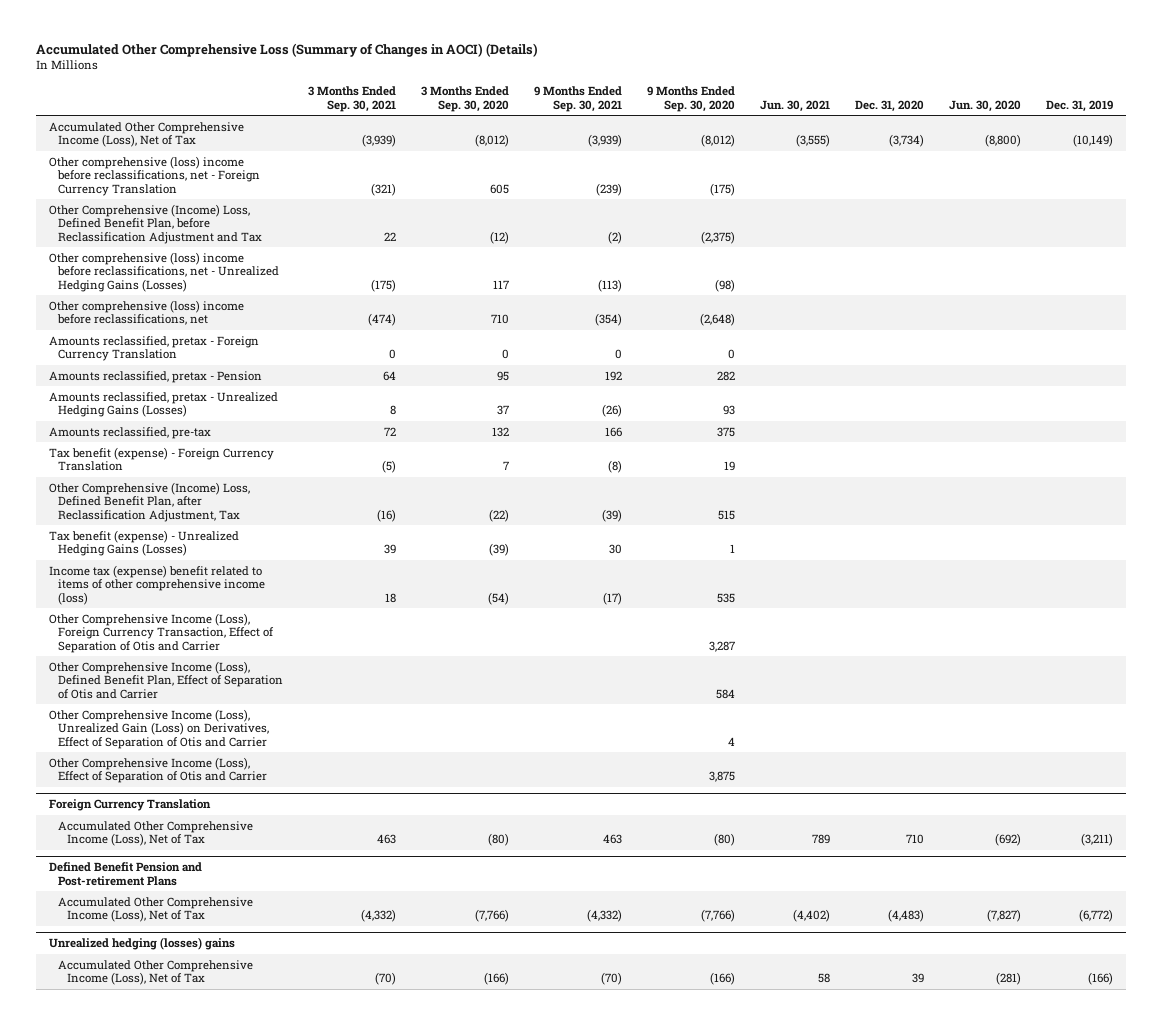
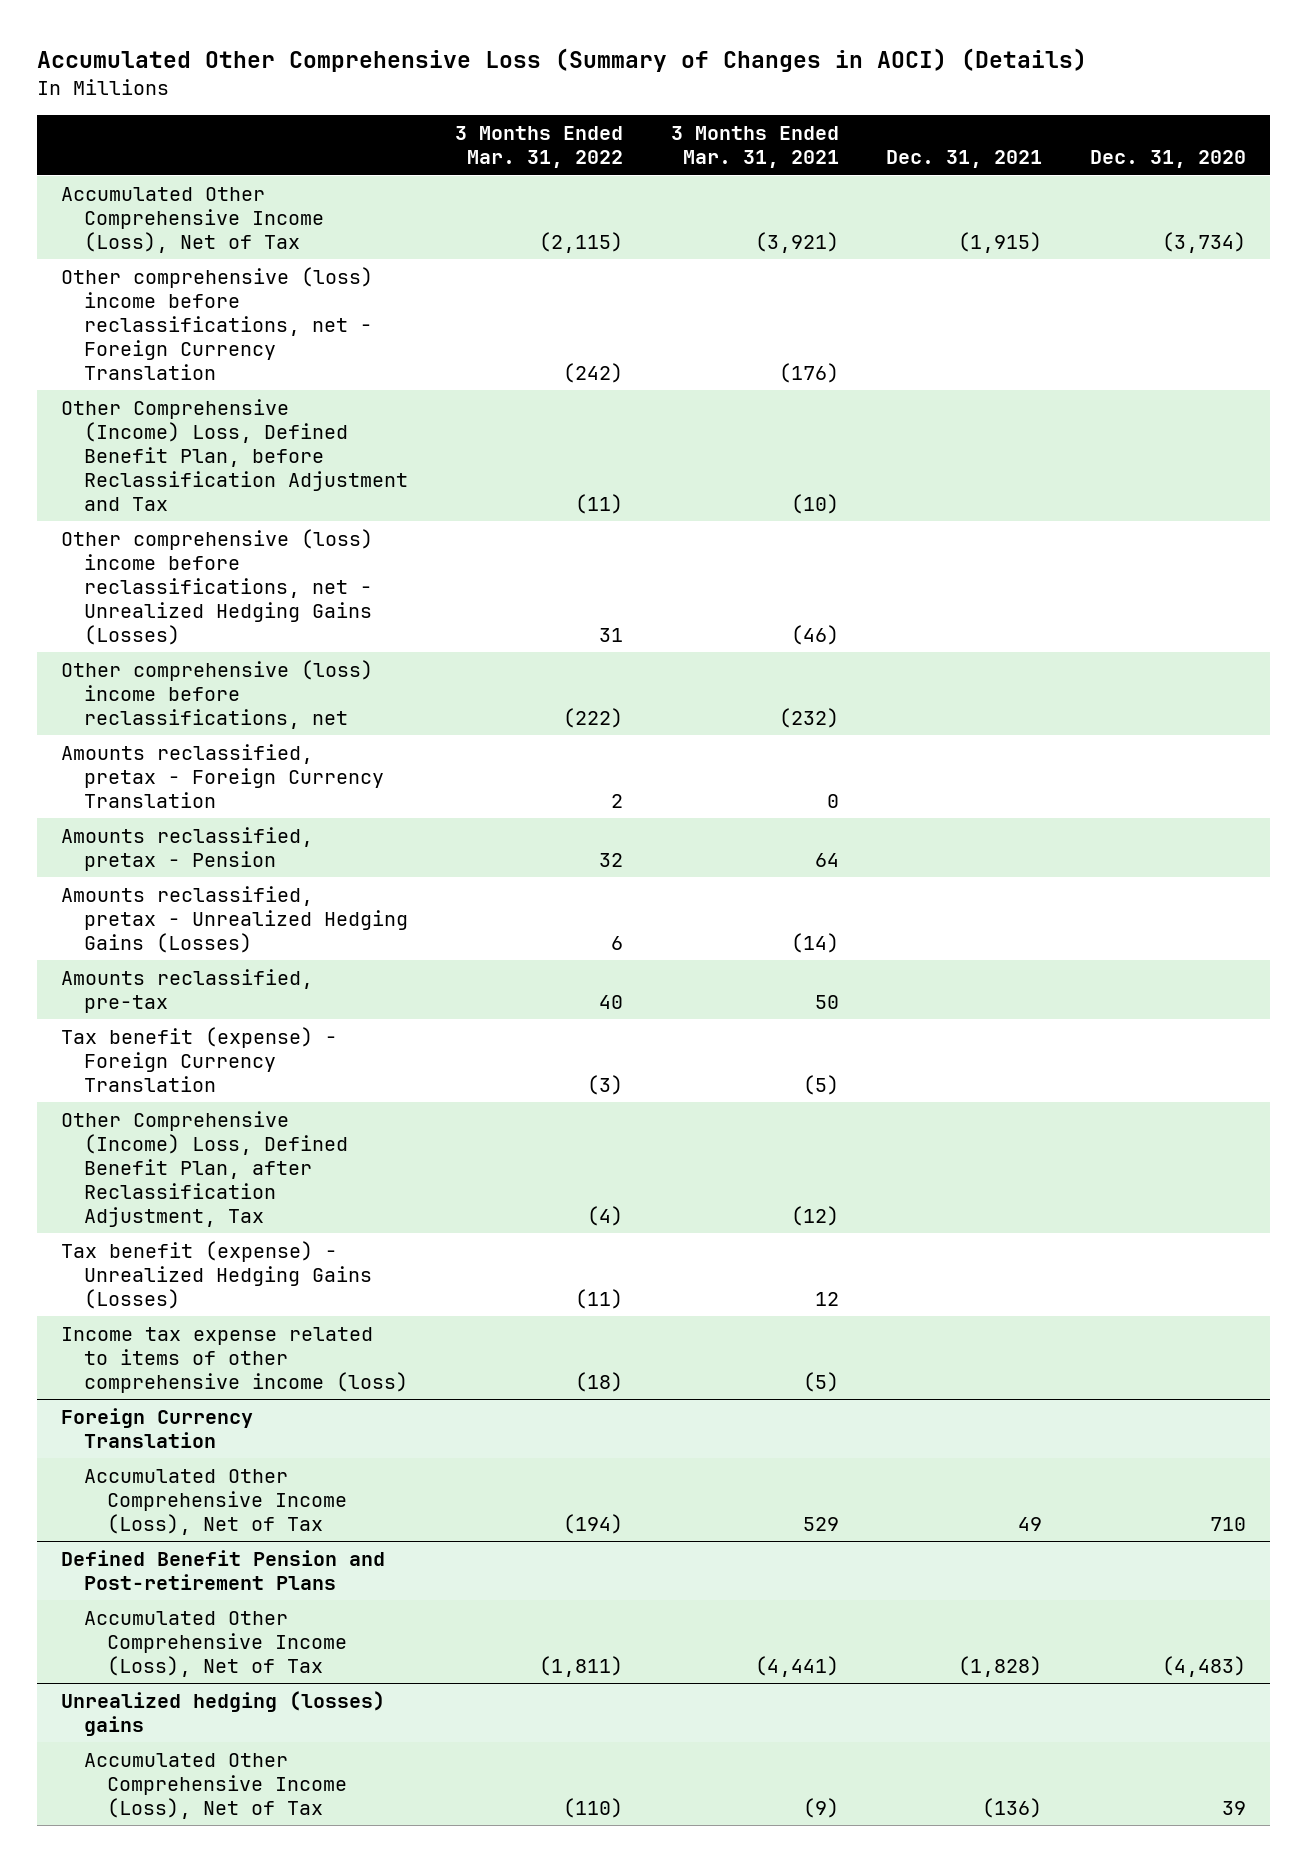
[307,86,396,112] 3 Months Ended Sep. 30, 2021 -> none
[420,86,509,112] 3 Months Ended Sep. 30, 2020 -> none
[533,86,622,112] 9 Months Ended Sep. 30, 2021 -> none
[646,86,735,112] 9 Months Ended Sep. 30, 2020 -> none
[759,99,830,112] Jun. 30, 2021 -> none
[949,99,1022,112] Jun. 30, 2020 -> none
[1046,99,1114,112] Dec. 31, 2019 -> none
none -> [455,126,624,169] 3 Months Ended Mar. 31, 2022
none -> [670,126,839,169] 3 Months Ended Mar. 31, 2021
none -> [886,150,1043,169] Dec. 31, 2021
[48,612,274,653] Other Comprehensive Income (Loss), Foreign Currency Transaction, Effect of Separation of Otis and Carrier -> none
[48,660,283,699] Other Comprehensive Income (Loss), Defined Benefit Plan, Effect of Separation of Otis and Carrier -> none
[48,708,269,749] Other Comprehensive Income (Loss), Unrealized Gain (Loss) on Derivatives, Effect of Separation of Otis and Carrier -> none
[48,756,267,784] Other Comprehensive Income (Loss), Effect of Separation of Otis and Carrier -> none
[48,564,265,605] Income tax (expense) benefit related to items of other comprehensive income (loss) -> [60,1326,408,1394] Income tax expense related to items of other comprehensive income (loss)

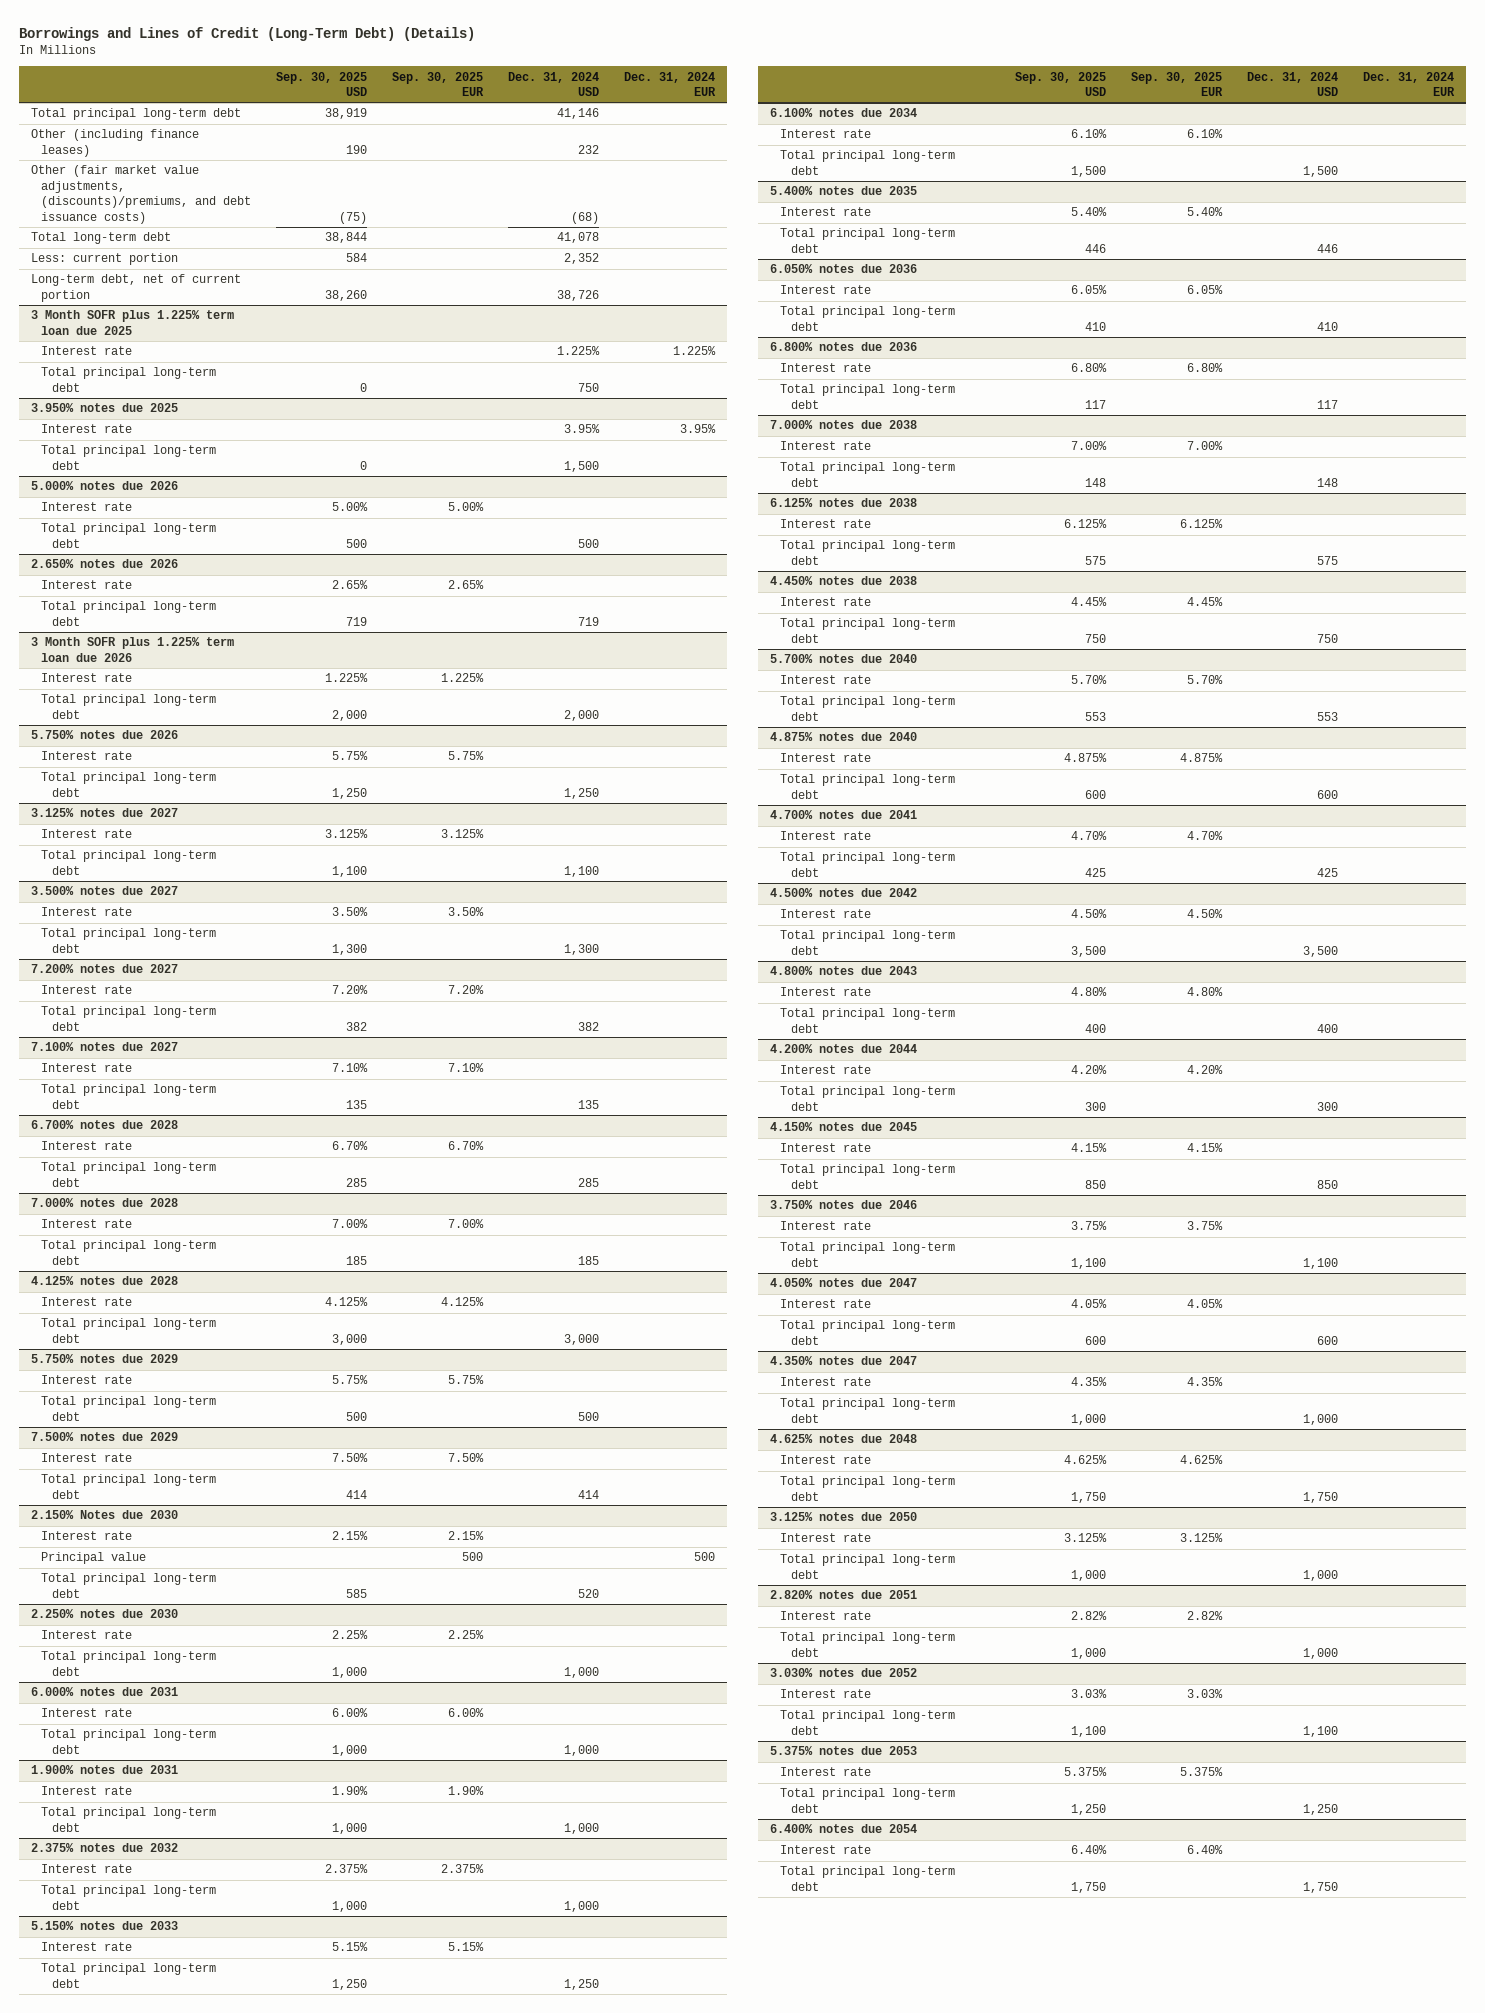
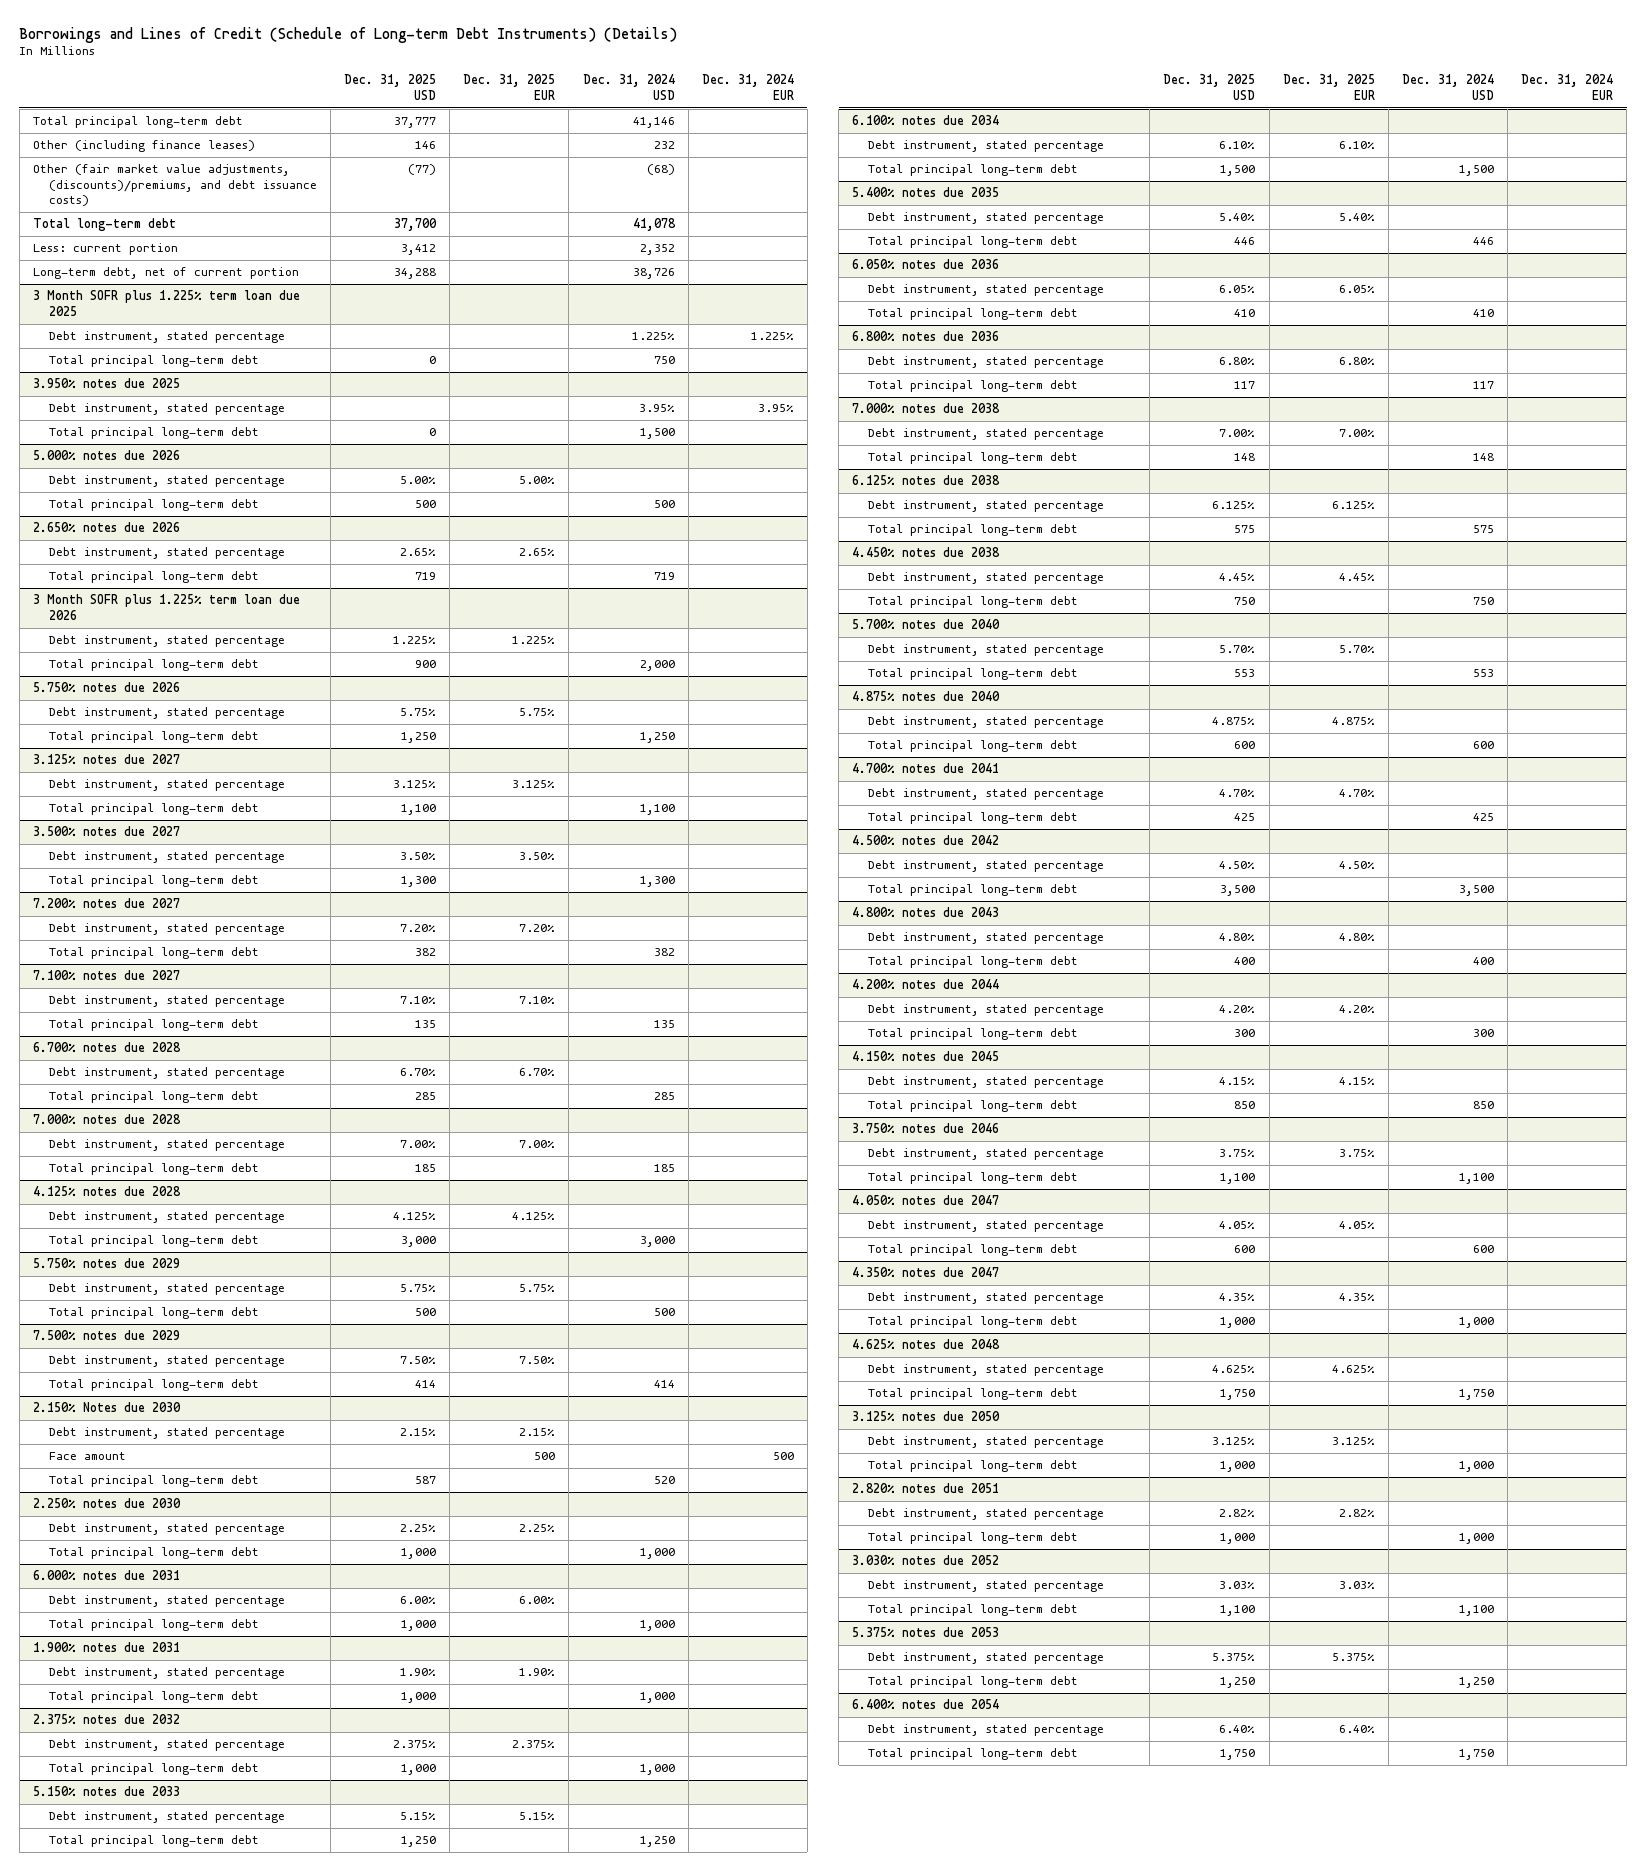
[18,26,475,41] Borrowings and Lines of Credit (Long-Term Debt) (Details) -> [19,26,678,43] Borrowings and Lines of Credit (Schedule of Long-term Debt Instruments) (Details)
[276,71,368,97] Sep. 30, 2025 USD -> none
[392,71,485,97] Sep. 30, 2025 EUR -> none
none -> [343,74,436,100] Dec. 31, 2025 USD
none -> [463,74,556,100] Dec. 31, 2025 EUR
[41,346,133,356] Interest rate -> [48,331,285,344] Debt instrument, stated percentage
[41,424,133,434] Interest rate -> [48,403,285,416] Debt instrument, stated percentage
[41,502,133,512] Interest rate -> [48,475,285,488] Debt instrument, stated percentage
[41,580,133,590] Interest rate -> [48,547,285,560] Debt instrument, stated percentage
[41,673,133,683] Interest rate -> [48,635,285,648] Debt instrument, stated percentage
[41,751,133,761] Interest rate -> [48,707,285,720] Debt instrument, stated percentage
[41,829,133,839] Interest rate -> [48,779,285,792] Debt instrument, stated percentage
[41,907,133,917] Interest rate -> [48,851,285,864] Debt instrument, stated percentage
[41,985,133,995] Interest rate -> [48,923,285,936] Debt instrument, stated percentage
[41,1063,133,1073] Interest rate -> [48,995,285,1008] Debt instrument, stated percentage
[41,1141,133,1151] Interest rate -> [48,1067,285,1080] Debt instrument, stated percentage
[41,1219,133,1229] Interest rate -> [48,1139,285,1152] Debt instrument, stated percentage
[41,1297,133,1307] Interest rate -> [48,1211,285,1224] Debt instrument, stated percentage
[41,1375,133,1385] Interest rate -> [48,1283,285,1296] Debt instrument, stated percentage
[41,1453,133,1463] Interest rate -> [48,1355,285,1368] Debt instrument, stated percentage
[41,1531,133,1541] Interest rate -> [48,1427,285,1440] Debt instrument, stated percentage
[41,1552,147,1565] Principal value -> [48,1452,126,1461] Face amount
[41,1630,133,1640] Interest rate -> [48,1523,285,1536] Debt instrument, stated percentage
[41,1708,133,1718] Interest rate -> [48,1595,285,1608] Debt instrument, stated percentage
[41,1786,133,1796] Interest rate -> [48,1667,285,1680] Debt instrument, stated percentage
[41,1864,133,1874] Interest rate -> [48,1739,285,1752] Debt instrument, stated percentage
[41,1942,133,1952] Interest rate -> [48,1811,285,1824] Debt instrument, stated percentage
[780,129,872,139] Interest rate -> [868,140,1105,153] Debt instrument, stated percentage
[780,207,872,217] Interest rate -> [868,212,1105,225] Debt instrument, stated percentage
[780,285,872,295] Interest rate -> [868,284,1105,297] Debt instrument, stated percentage
[780,363,872,373] Interest rate -> [868,356,1105,369] Debt instrument, stated percentage
[780,441,872,451] Interest rate -> [868,428,1105,441] Debt instrument, stated percentage
[780,519,872,529] Interest rate -> [868,500,1105,513] Debt instrument, stated percentage
[780,597,872,607] Interest rate -> [868,572,1105,585] Debt instrument, stated percentage
[780,675,872,685] Interest rate -> [868,644,1105,657] Debt instrument, stated percentage
[780,753,872,763] Interest rate -> [868,716,1105,729] Debt instrument, stated percentage
[780,831,872,841] Interest rate -> [868,788,1105,801] Debt instrument, stated percentage
[780,909,872,919] Interest rate -> [868,860,1105,873] Debt instrument, stated percentage
[780,987,872,997] Interest rate -> [868,932,1105,945] Debt instrument, stated percentage
[780,1065,872,1075] Interest rate -> [868,1004,1105,1017] Debt instrument, stated percentage
[780,1143,872,1153] Interest rate -> [868,1076,1105,1089] Debt instrument, stated percentage
[780,1221,872,1231] Interest rate -> [868,1148,1105,1161] Debt instrument, stated percentage
[780,1299,872,1309] Interest rate -> [868,1220,1105,1233] Debt instrument, stated percentage
[780,1377,872,1387] Interest rate -> [868,1292,1105,1305] Debt instrument, stated percentage
[780,1455,872,1465] Interest rate -> [868,1364,1105,1377] Debt instrument, stated percentage
[780,1533,872,1543] Interest rate -> [868,1436,1105,1449] Debt instrument, stated percentage
[780,1611,872,1621] Interest rate -> [868,1508,1105,1521] Debt instrument, stated percentage
[780,1689,872,1699] Interest rate -> [868,1580,1105,1593] Debt instrument, stated percentage
[780,1767,872,1777] Interest rate -> [868,1652,1105,1665] Debt instrument, stated percentage
[780,1845,872,1855] Interest rate -> [868,1724,1105,1737] Debt instrument, stated percentage

